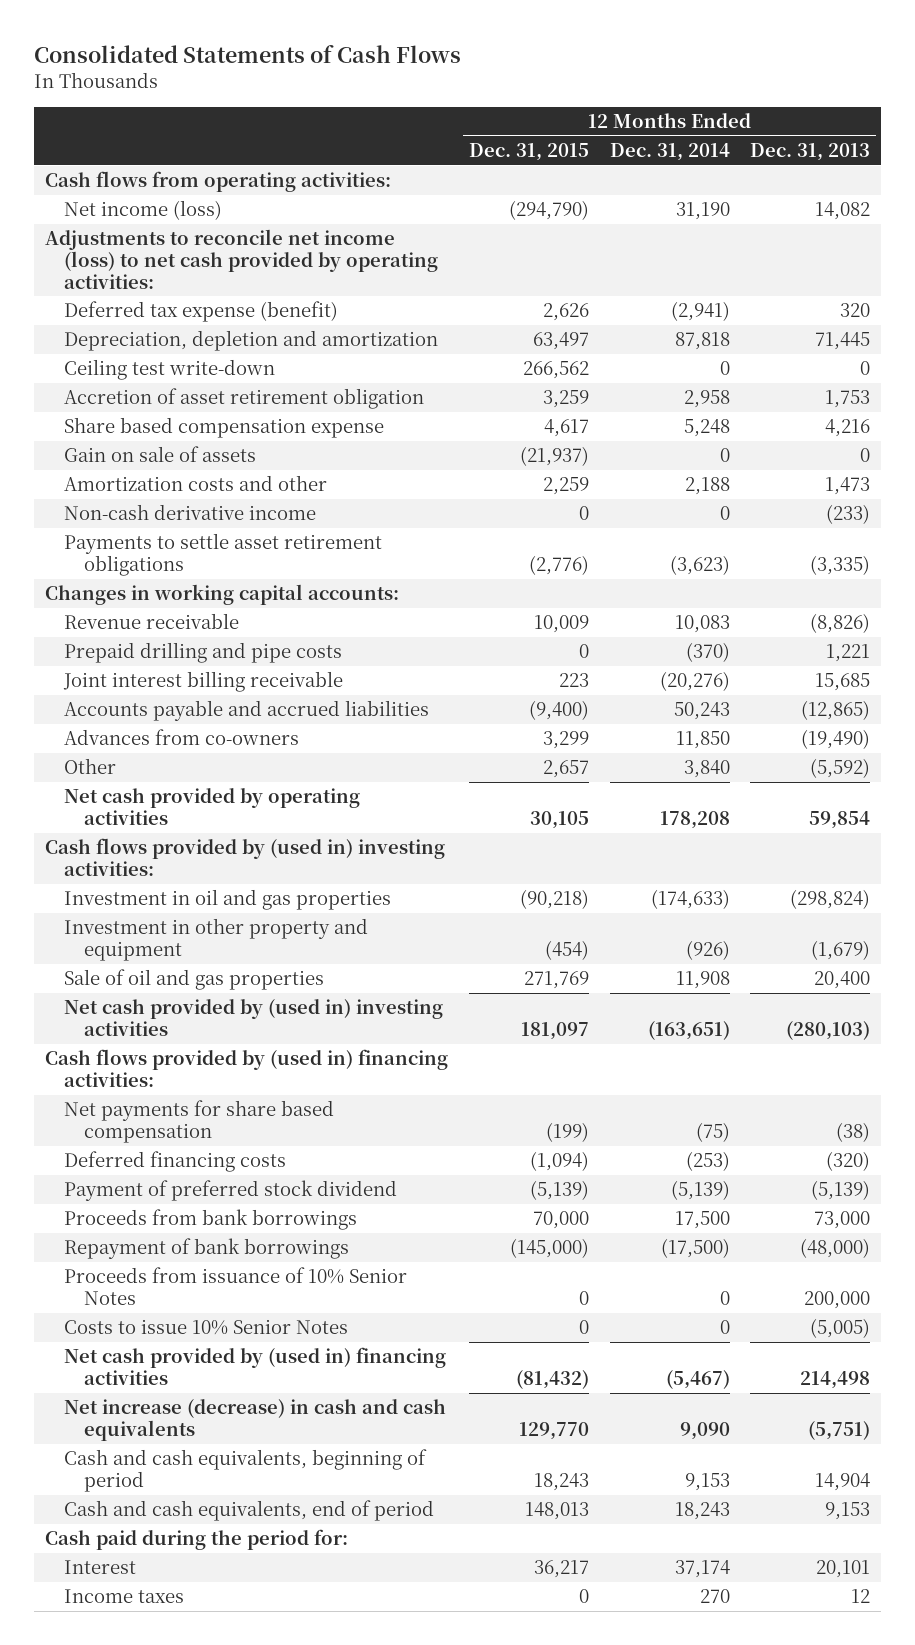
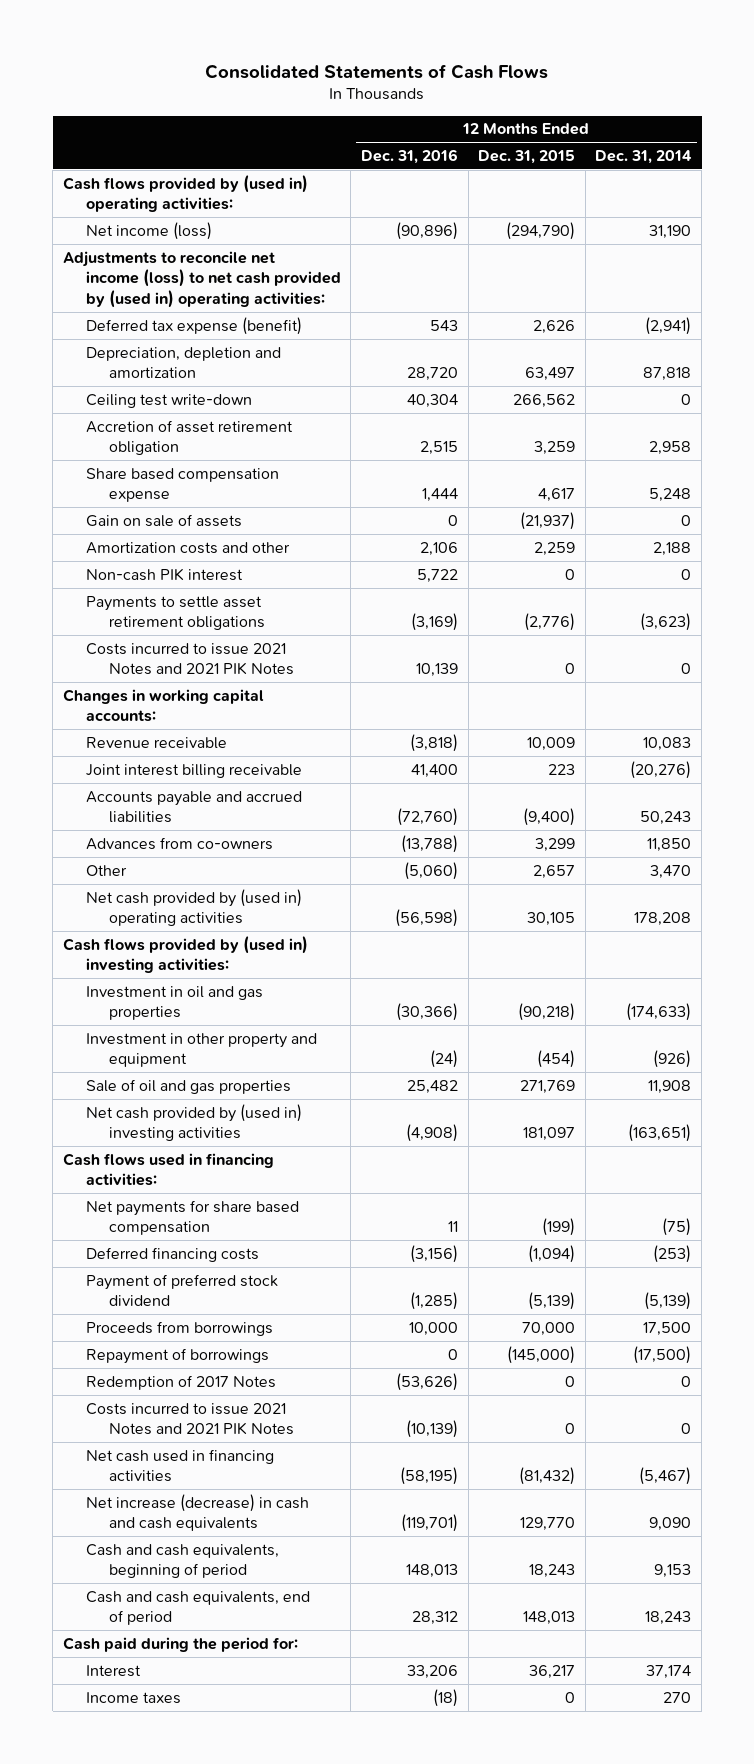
[750,142,871,161] Dec. 31, 2013 -> none
none -> [360,149,458,165] Dec. 31, 2016
[44,171,391,193] Cash flows from operating activities: -> [62,174,308,213] Cash flows provided by (used in) operating activities:
[44,229,439,289] Adjustments to reconcile net income (loss) to net cash provided by operating activities: -> [62,250,341,309] Adjustments to reconcile net income (loss) to net cash provided by (used in) operating activities:
[64,504,317,521] Non-cash derivative income -> none
none -> [85,567,243,581] Non-cash PIK interest
none -> [85,642,294,676] Costs incurred to issue 2021 Notes and 2021 PIK Notes
[64,642,343,664] Prepaid drilling and pipe costs -> none
[683,760,730,779] 3,840 -> [650,864,692,879] 3,470
[64,788,361,825] Net cash provided by operating activities -> [85,888,302,927] Net cash provided by (used in) operating activities
[44,1049,448,1087] Cash flows provided by (used in) financing activities: -> [62,1152,274,1187] Cash flows used in financing activities:
[64,1267,408,1305] Proceeds from issuance of 10% Senior Notes -> none
[64,1209,358,1231] Proceeds from bank borrowings -> [85,1320,273,1336] Proceeds from borrowings
[64,1238,350,1260] Repayment of bank borrowings -> [85,1347,269,1364] Repayment of borrowings
none -> [85,1374,276,1390] Redemption of 2017 Notes
[64,1319,349,1336] Costs to issue 10% Senior Notes -> [85,1402,294,1436] Costs incurred to issue 2021 Notes and 2021 PIK Notes
[64,1347,447,1385] Net cash provided by (used in) financing activities -> [85,1448,274,1483] Net cash used in financing activities

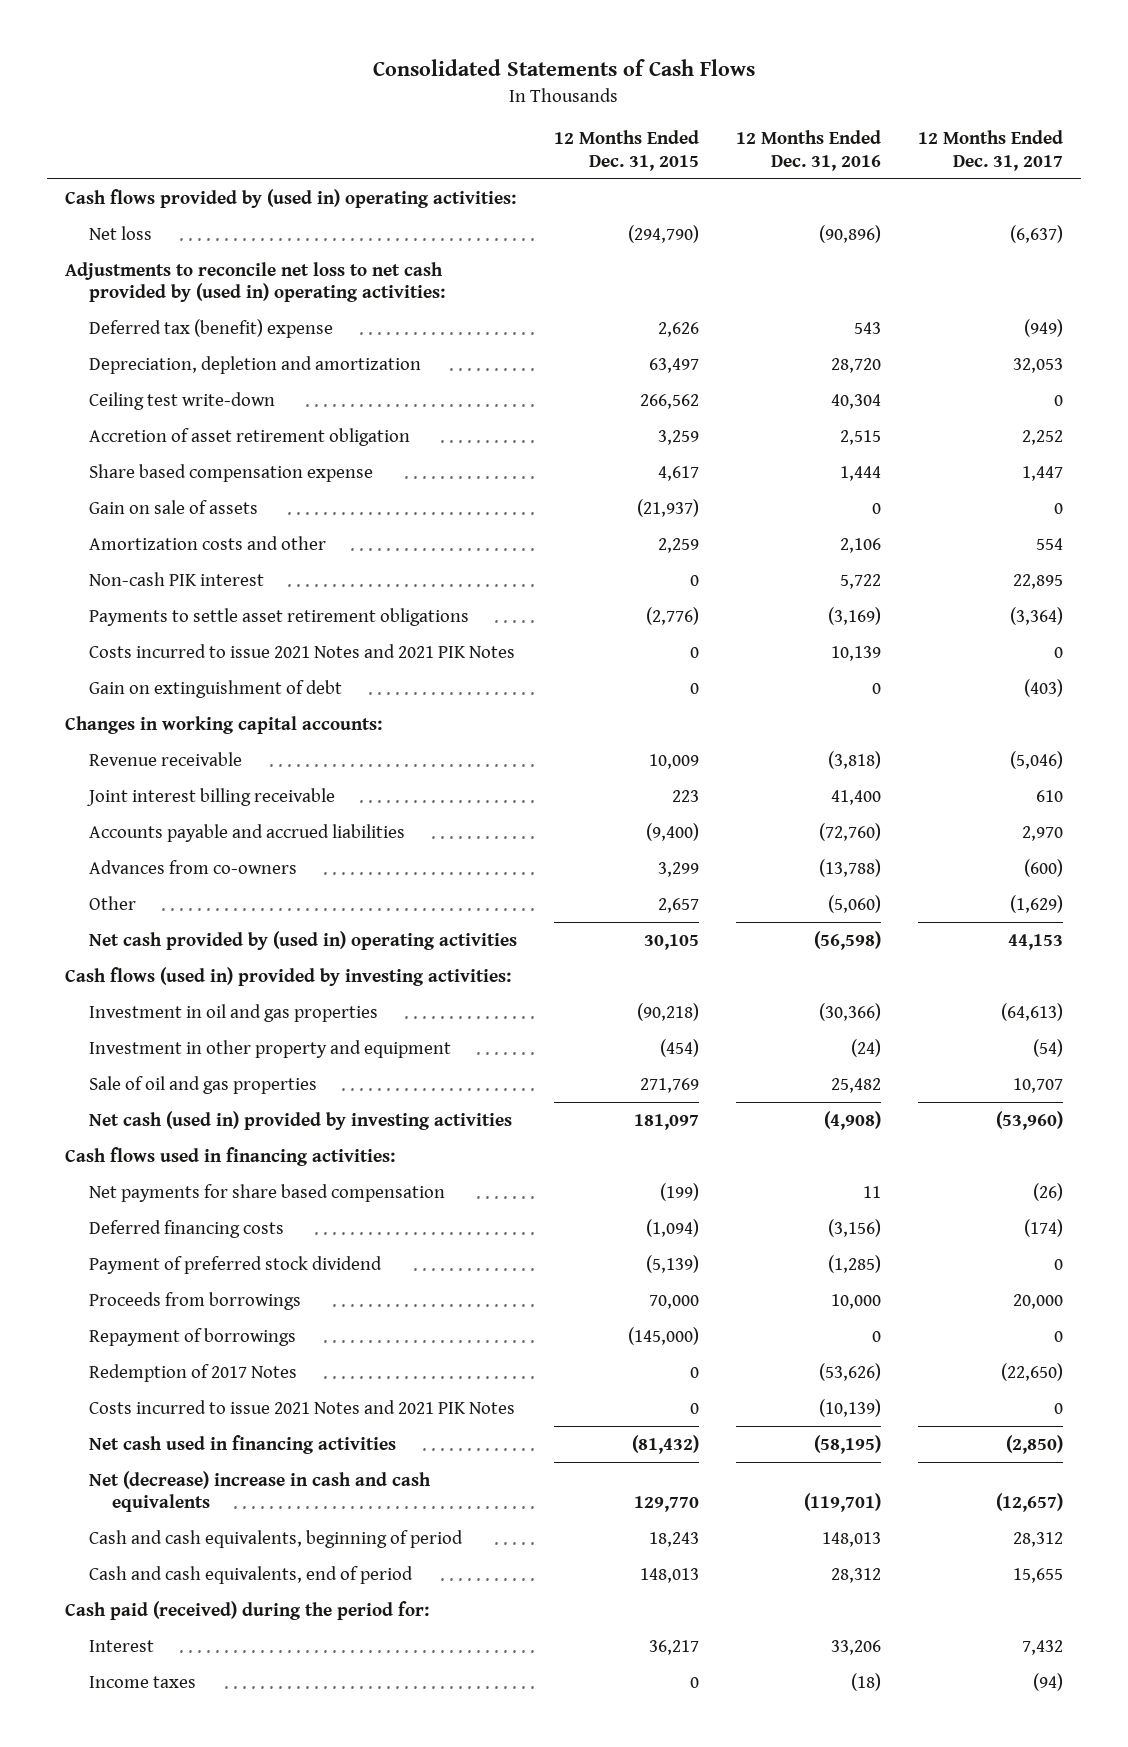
[595,150,693,165] Dec. 31, 2014 -> none
none -> [917,130,1063,171] 12 Months Ended Dec. 31, 2017
[85,221,212,240] Net income (loss) -> [88,225,152,240] Net loss
[62,250,341,309] Adjustments to reconcile net income (loss) to net cash provided by (used in) operating activities: -> [65,261,445,303] Adjustments to reconcile net loss to net cash provided by (used in) operating activities:
[85,316,302,335] Deferred tax expense (benefit) -> [88,318,333,338] Deferred tax (benefit) expense
none -> [88,679,342,698] Gain on extinguishment of debt
[62,935,308,974] Cash flows provided by (used in) investing activities: -> [65,966,512,986] Cash flows (used in) provided by investing activities:
[85,1103,302,1142] Net cash provided by (used in) investing activities -> [88,1110,512,1130] Net cash (used in) provided by investing activities
[85,1493,309,1532] Net increase (decrease) in cash and cash equivalents -> [88,1470,431,1513] Net (decrease) increase in cash and cash equivalents
[62,1636,298,1652] Cash paid during the period for: -> [65,1600,430,1620] Cash paid (received) during the period for:

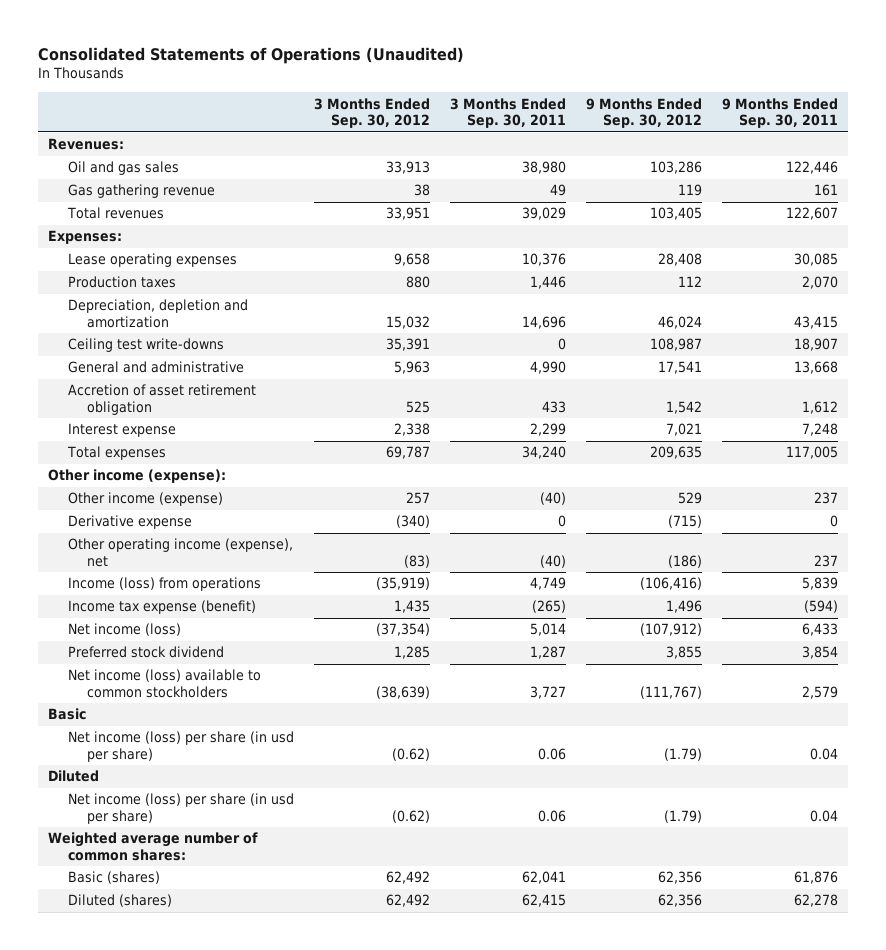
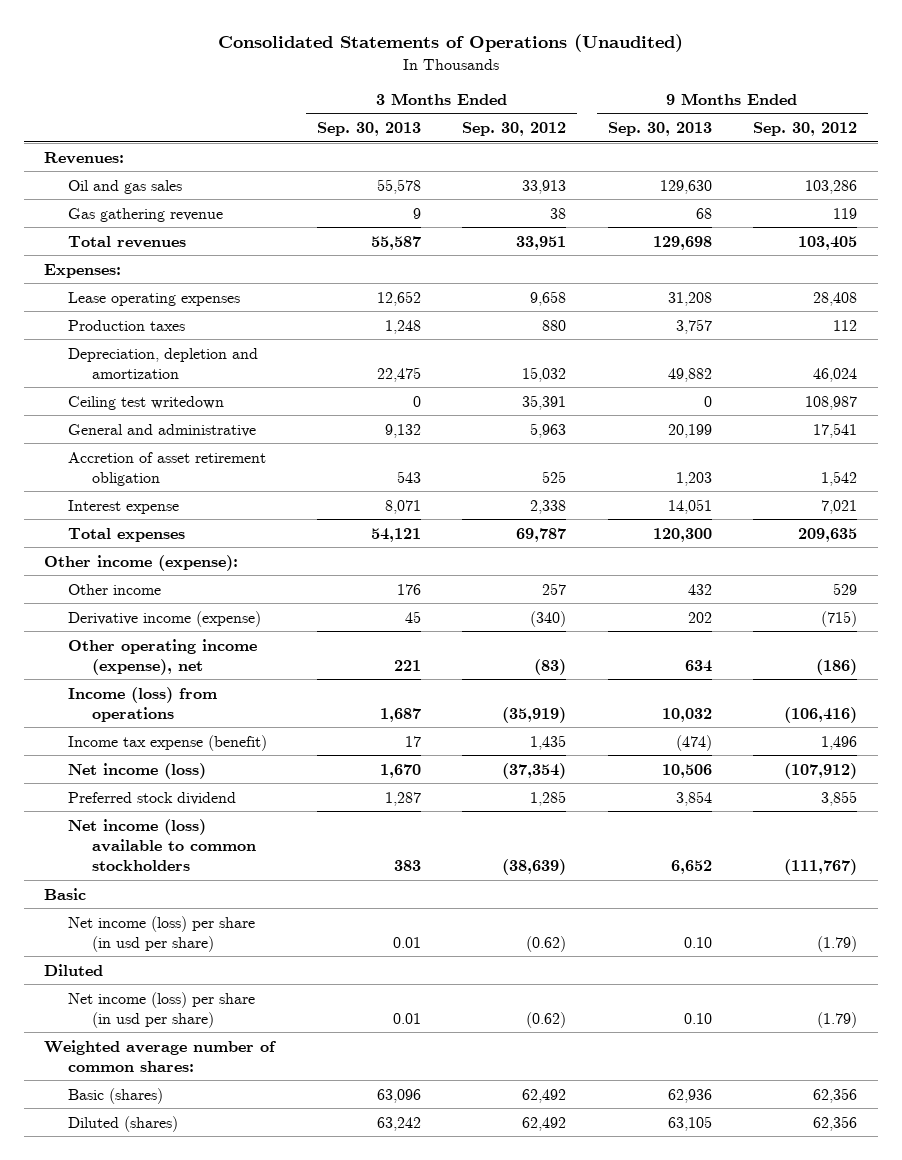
[449,97,566,129] 3 Months Ended Sep. 30, 2011 -> none
[722,97,839,129] 9 Months Ended Sep. 30, 2011 -> none
none -> [316,121,421,136] Sep. 30, 2013
none -> [607,121,712,136] Sep. 30, 2013
[67,338,224,353] Ceiling test write-downs -> [68,395,225,410] Ceiling test writedown
[67,492,223,507] Other income (expense) -> [68,583,162,595] Other income
[67,515,192,530] Derivative expense -> [68,610,262,627] Derivative income (expense)

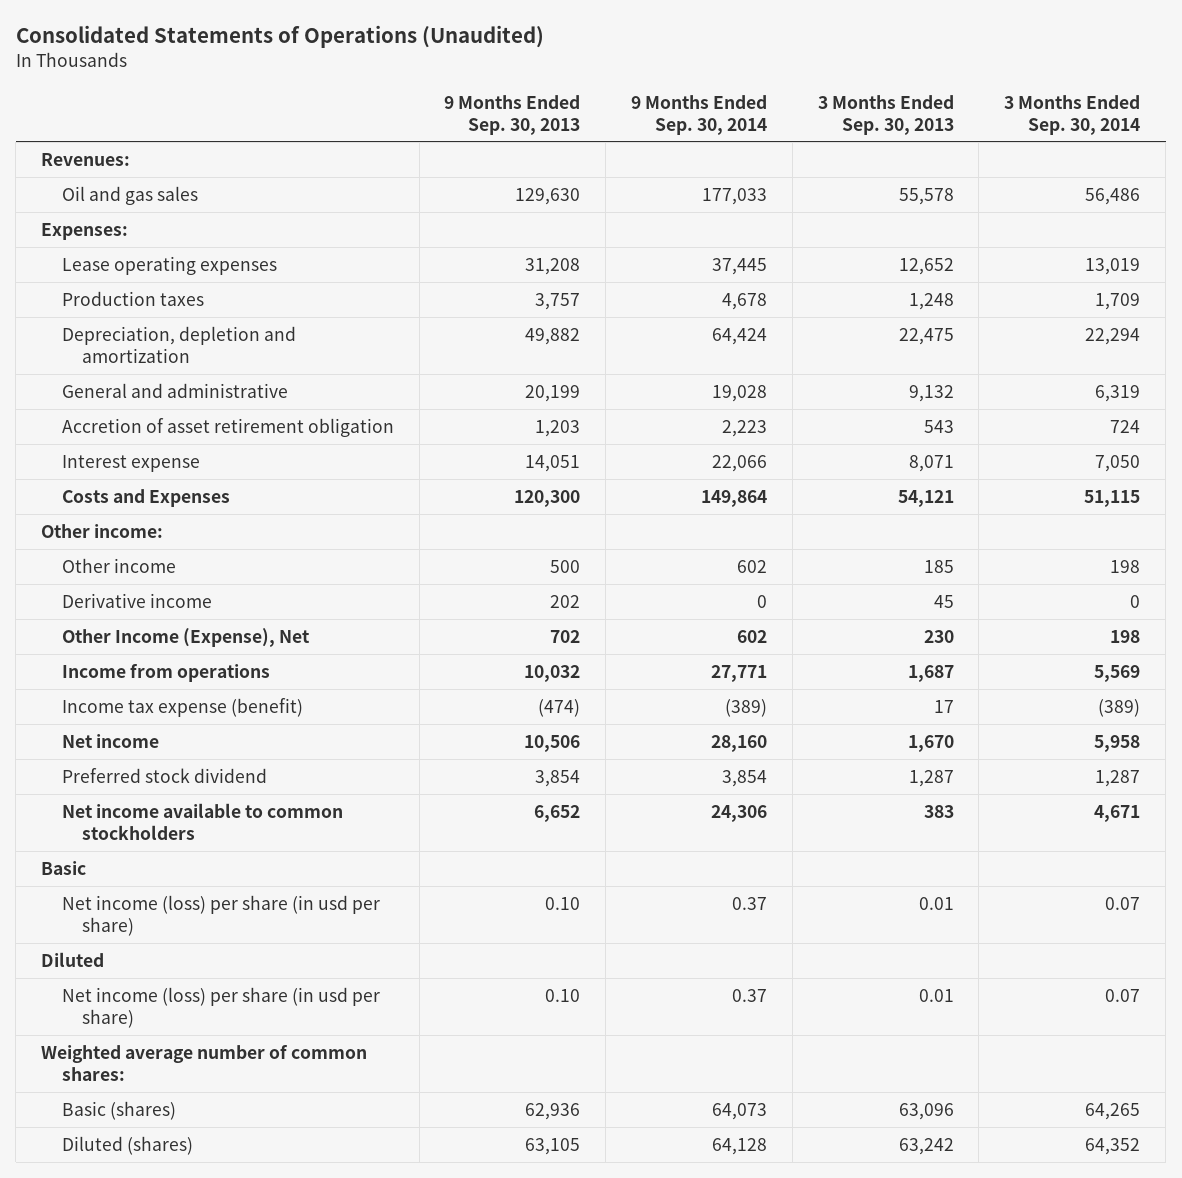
[462,121,567,136] Sep. 30, 2012 -> none
[753,121,858,136] Sep. 30, 2012 -> none
none -> [630,94,767,135] 9 Months Ended Sep. 30, 2014
none -> [1004,94,1141,135] 3 Months Ended Sep. 30, 2014
[68,207,224,222] Gas gathering revenue -> none
[68,235,187,248] Total revenues -> none
[68,395,225,410] Ceiling test writedown -> none
[68,527,186,542] Total expenses -> [61,488,230,507] Costs and Expenses
[44,554,239,571] Other income (expense): -> [41,523,164,538] Other income:
[396,583,421,595] 176 -> [923,559,954,573] 185
[687,583,712,595] 432 -> [550,559,581,573] 500
[68,610,262,627] Derivative income (expense) -> [61,592,212,608] Derivative income
[68,638,258,675] Other operating income (expense), net -> [61,627,310,647] Other Income (Expense), Net
[393,659,421,671] 221 -> [923,629,954,643] 230
[684,659,712,672] 634 -> [550,629,581,643] 702
[68,686,218,722] Income (loss) from operations -> [61,662,270,682] Income from operations
[68,762,207,779] Net income (loss) -> [61,733,159,748] Net income
[68,818,256,871] Net income (loss) available to common stockholders -> [61,802,343,840] Net income available to common stockholders

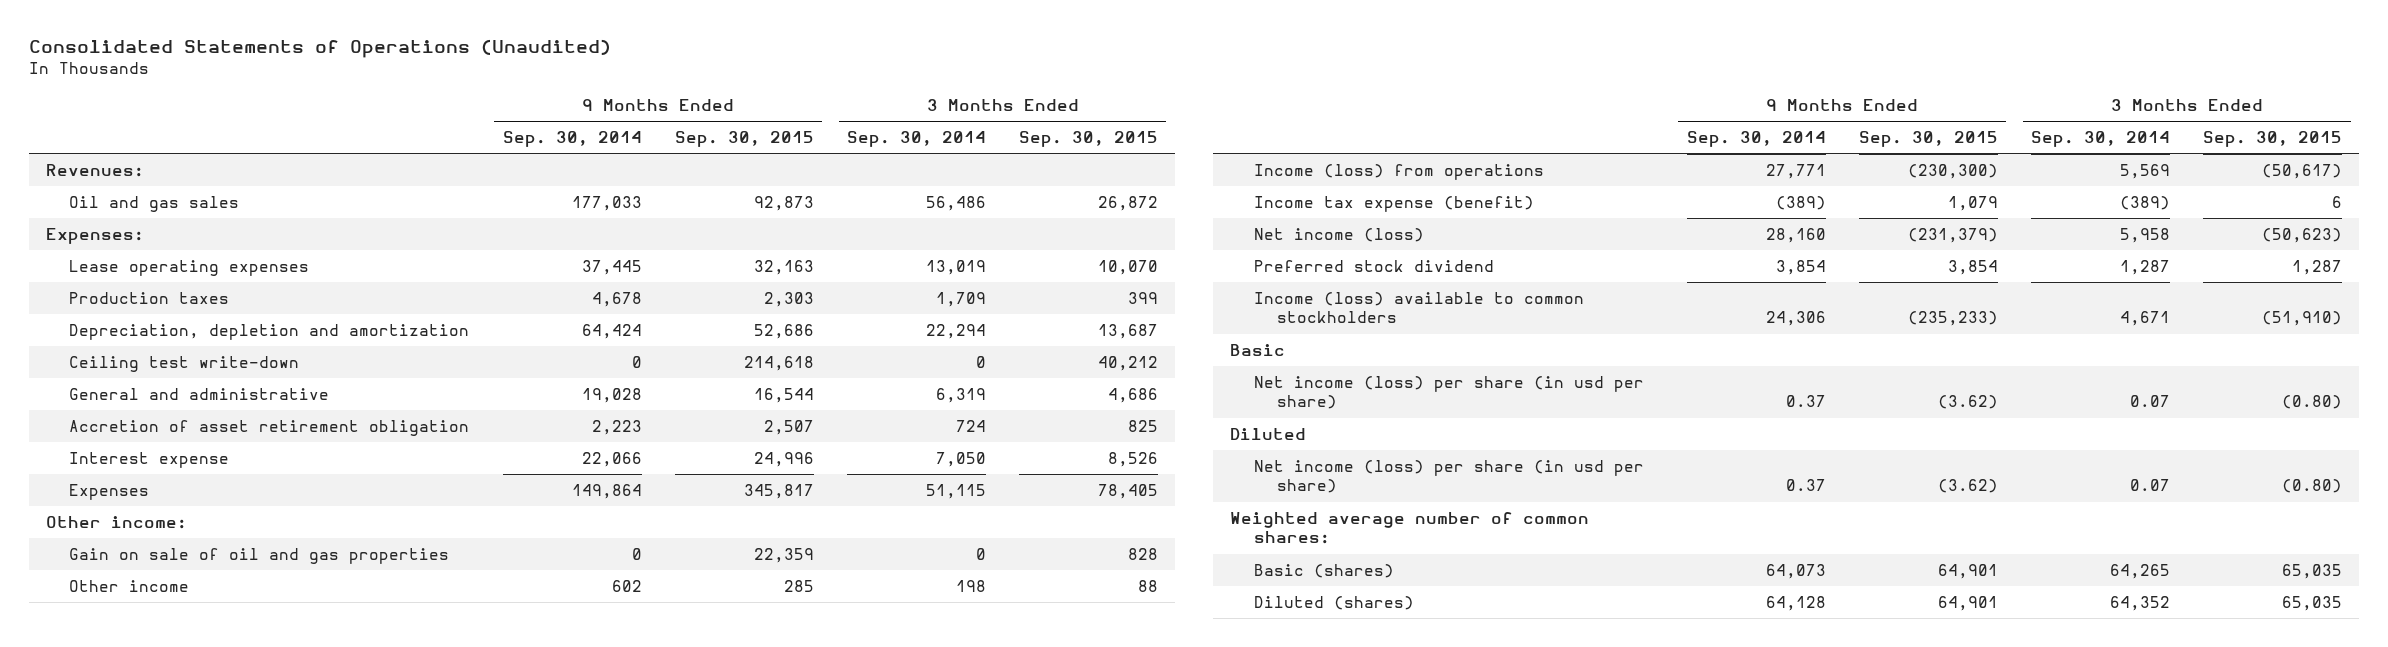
[444,94,581,135] 9 Months Ended Sep. 30, 2013 -> none
[817,94,954,135] 3 Months Ended Sep. 30, 2013 -> none
none -> [674,131,814,148] Sep. 30, 2015
none -> [1019,131,1159,148] Sep. 30, 2015
none -> [69,355,300,372] Ceiling test write-down
[61,488,230,507] Costs and Expenses -> [69,483,150,500] Expenses
none -> [69,547,450,564] Gain on sale of oil and gas properties
[61,592,212,608] Derivative income -> none
[61,627,310,647] Other Income (Expense), Net -> none
[61,662,270,682] Income from operations -> [1253,163,1544,180] Income (loss) from operations
[61,733,159,748] Net income -> [1253,227,1424,242] Net income (loss)
[61,802,343,840] Net income available to common stockholders -> [1253,291,1584,324] Income (loss) available to common stockholders

